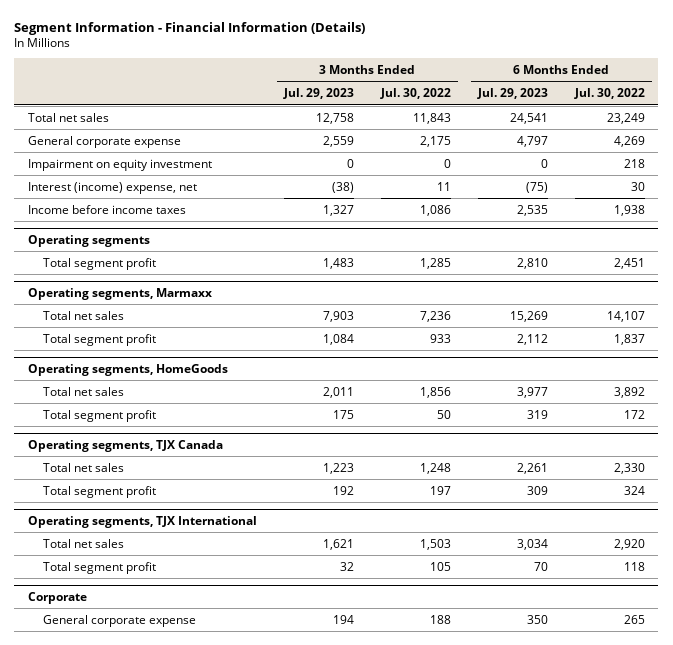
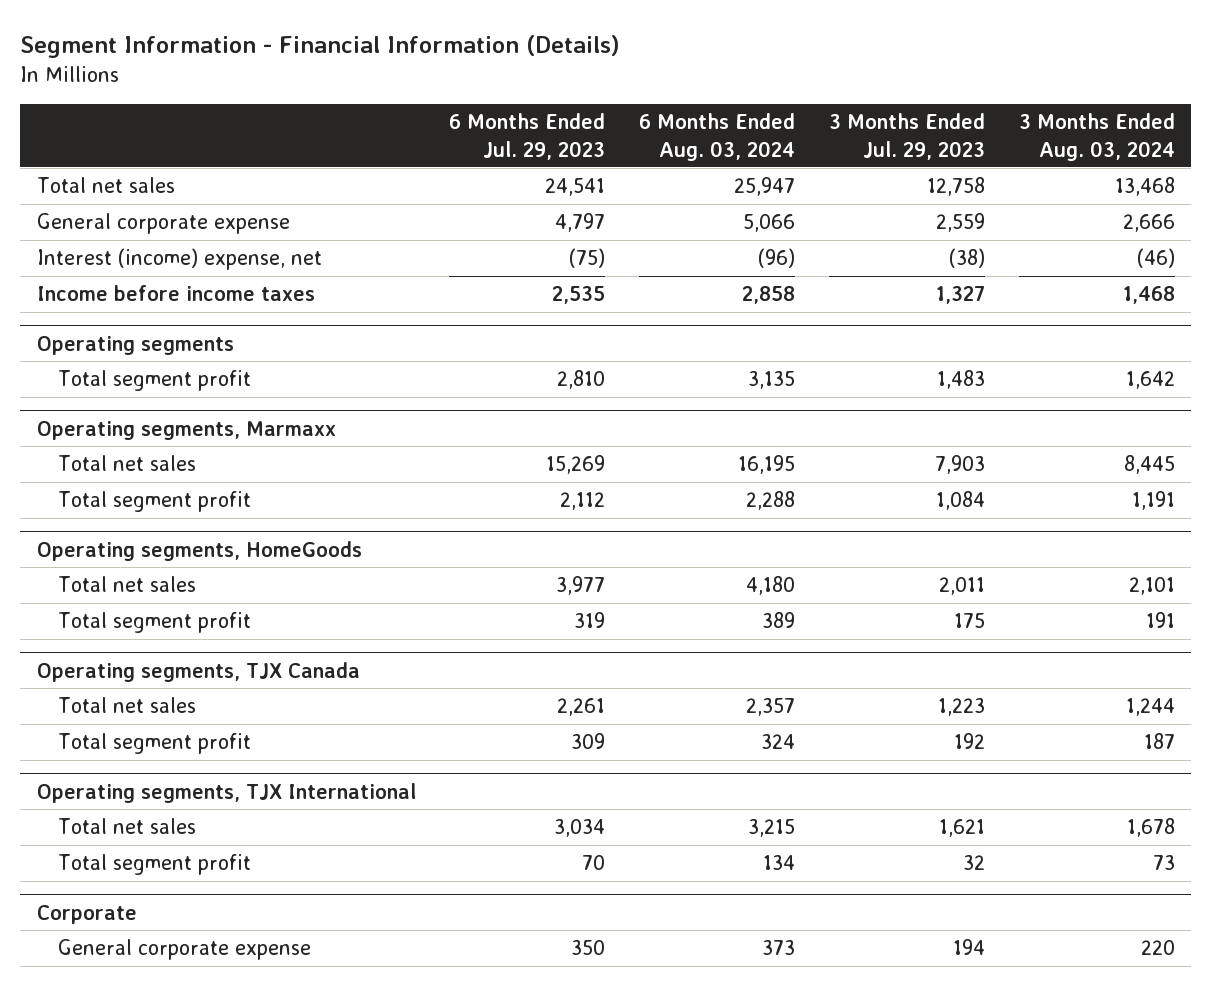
[379,88,451,100] Jul. 30, 2022 -> none
[573,88,645,100] Jul. 30, 2022 -> none
none -> [639,112,796,161] 6 Months Ended Aug. 03, 2024
none -> [1018,112,1175,161] 3 Months Ended Aug. 03, 2024
[27,158,212,171] Impairment on equity investment -> none

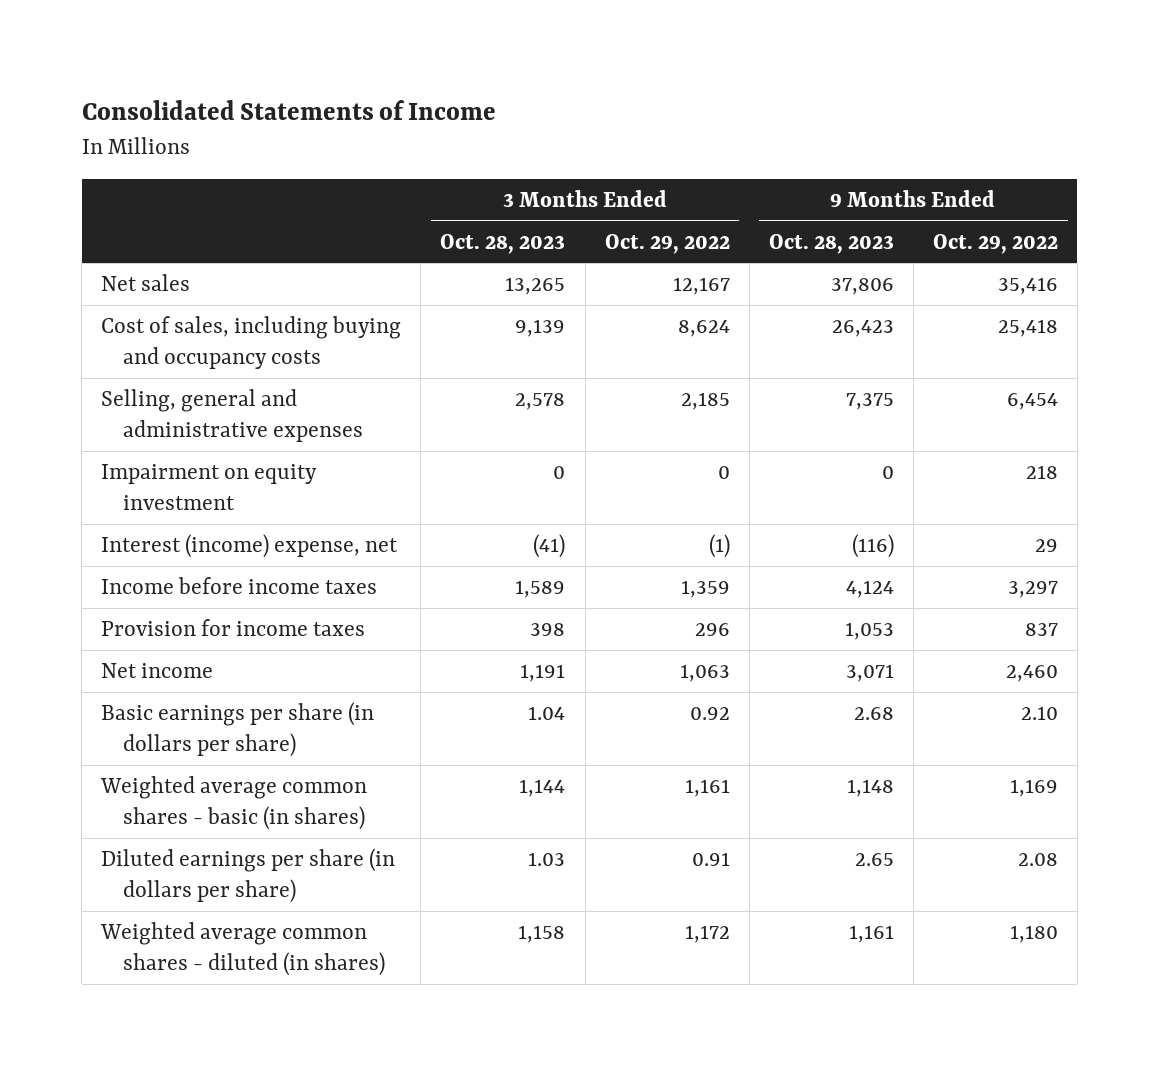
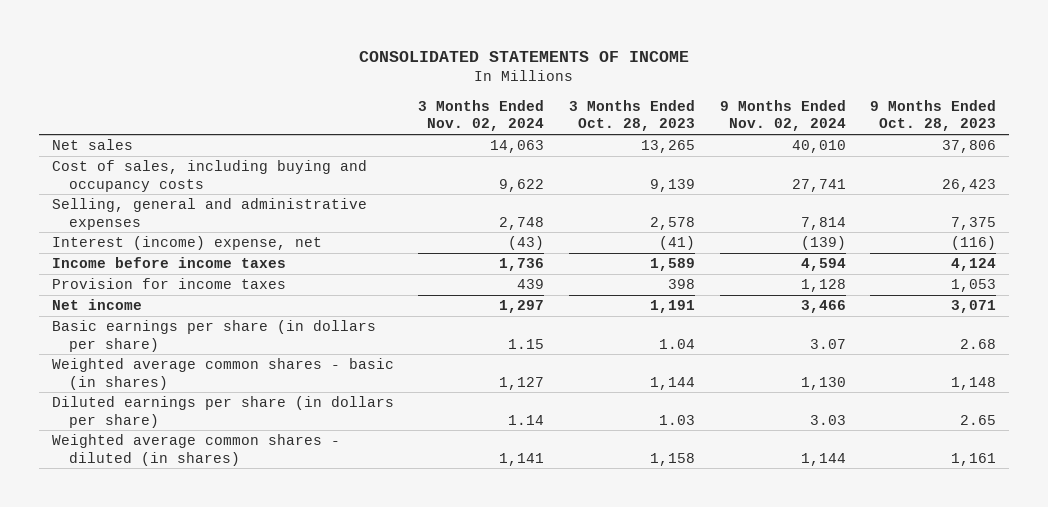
[81,100,496,121] Consolidated Statements of Income -> [359,50,690,62] CONSOLIDATED STATEMENTS OF INCOME
[604,233,730,254] Oct. 29, 2022 -> none
[932,233,1058,254] Oct. 29, 2022 -> none
none -> [418,99,545,132] 3 Months Ended Nov. 02, 2024
none -> [719,99,846,132] 9 Months Ended Nov. 02, 2024
[101,464,318,510] Impairment on equity investment -> none

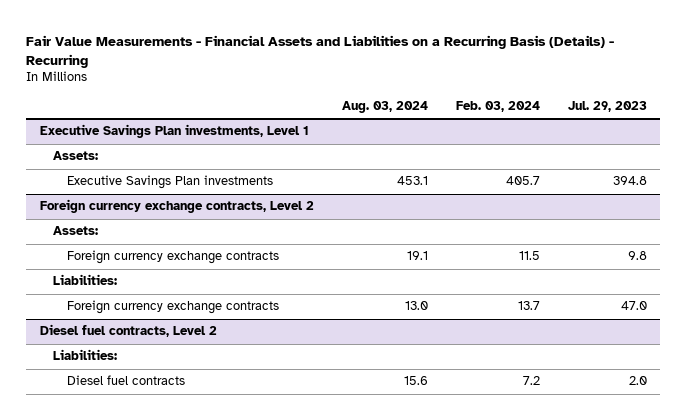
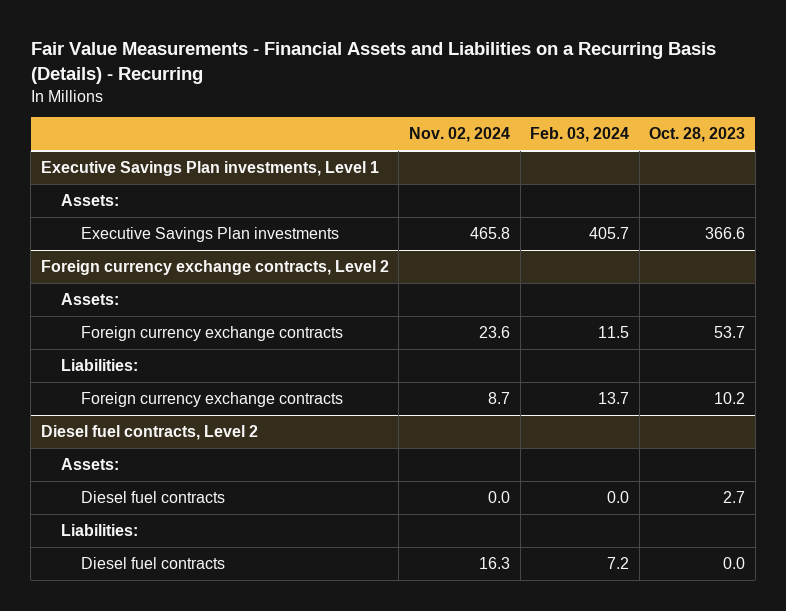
[342,101,429,114] Aug. 03, 2024 -> none
[567,101,647,113] Jul. 29, 2023 -> none
none -> [409,127,511,143] Nov. 02, 2024
none -> [649,127,746,143] Oct. 28, 2023
none -> [60,457,119,470] Assets:
none -> [80,490,225,503] Diesel fuel contracts

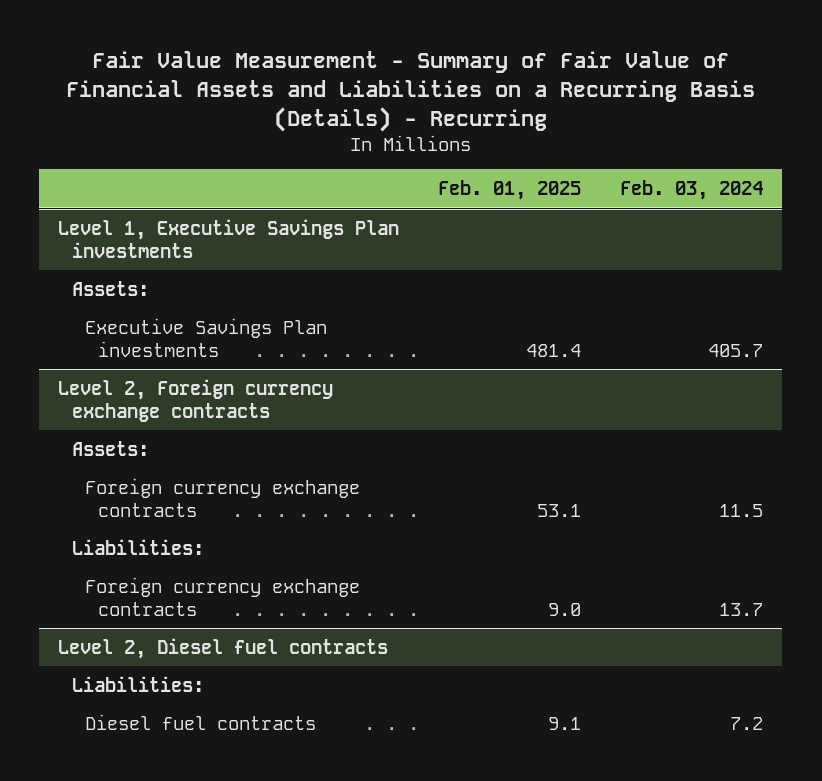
[30,42,716,85] Fair Value Measurements - Financial Assets and Liabilities on a Recurring Basis (Details) - Recurring -> [65,50,755,132] Fair Value Measurement - Summary of Fair Value of Financial Assets and Liabilities on a Recurring Basis (Details) - Recurring
[409,127,511,143] Nov. 02, 2024 -> none
[649,127,746,143] Oct. 28, 2023 -> none
none -> [438,180,582,201] Feb. 01, 2025
[40,160,379,176] Executive Savings Plan investments, Level 1 -> [58,218,400,258] Level 1, Executive Savings Plan investments
[40,259,389,275] Foreign currency exchange contracts, Level 2 -> [58,378,334,422] Level 2, Foreign currency exchange contracts
[60,457,119,470] Assets: -> none
[80,490,225,503] Diesel fuel contracts -> none
[40,424,258,440] Diesel fuel contracts, Level 2 -> [58,637,389,659] Level 2, Diesel fuel contracts

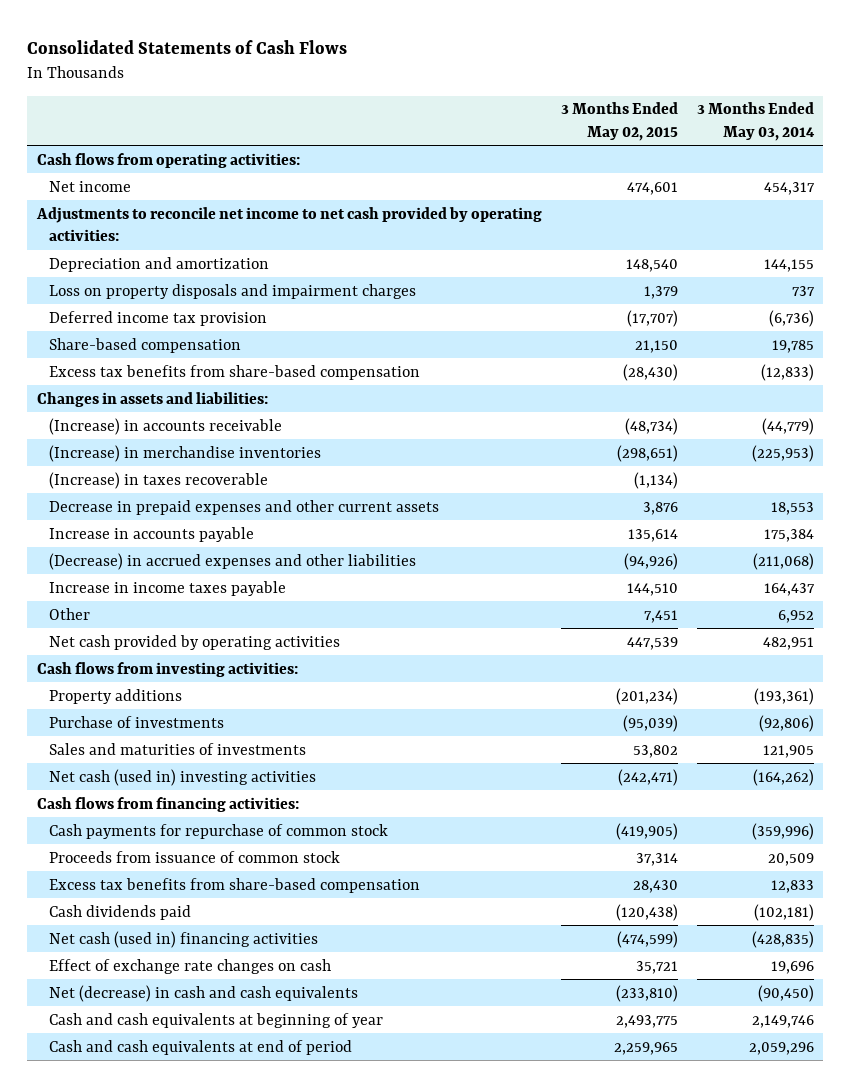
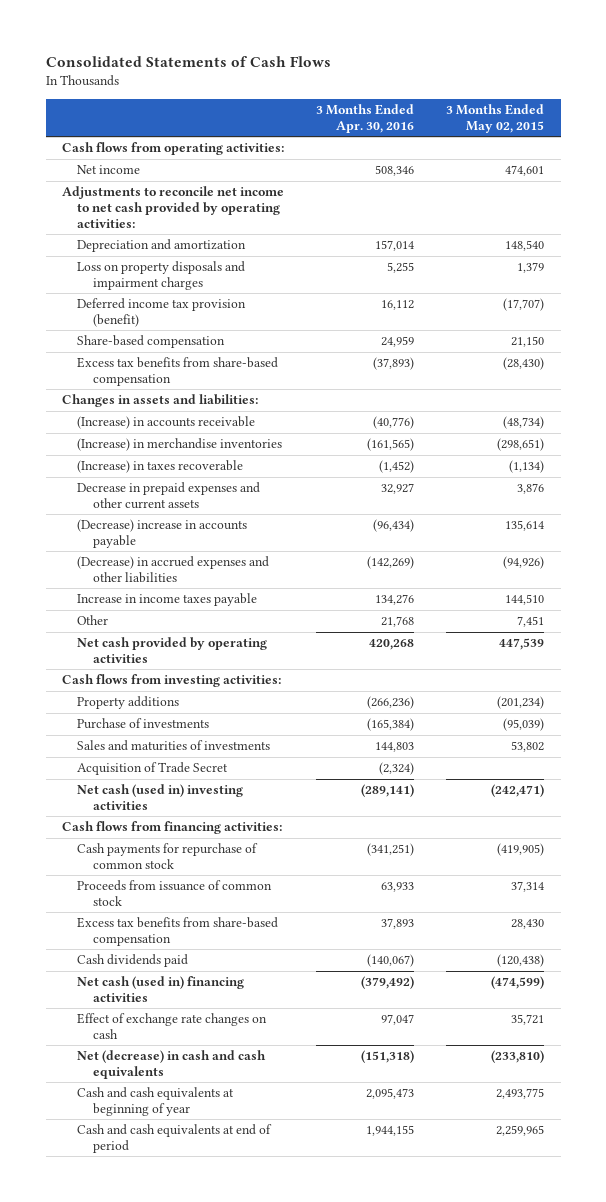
[696,102,815,141] 3 Months Ended May 03, 2014 -> none
none -> [316,103,415,133] 3 Months Ended Apr. 30, 2016
[49,310,268,326] Deferred income tax provision -> [77,298,247,328] Deferred income tax provision (benefit)
[49,526,255,542] Increase in accounts payable -> [77,519,248,549] (Decrease) increase in accounts payable
none -> [77,762,229,776] Acquisition of Trade Secret

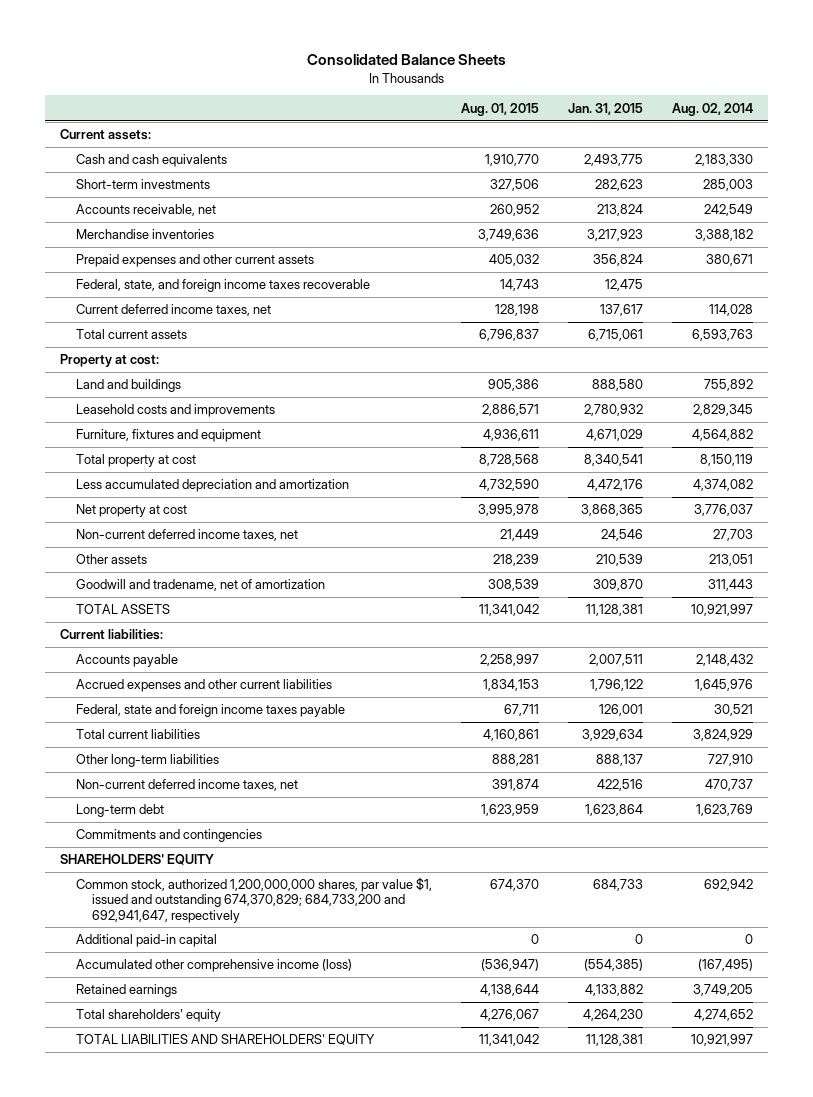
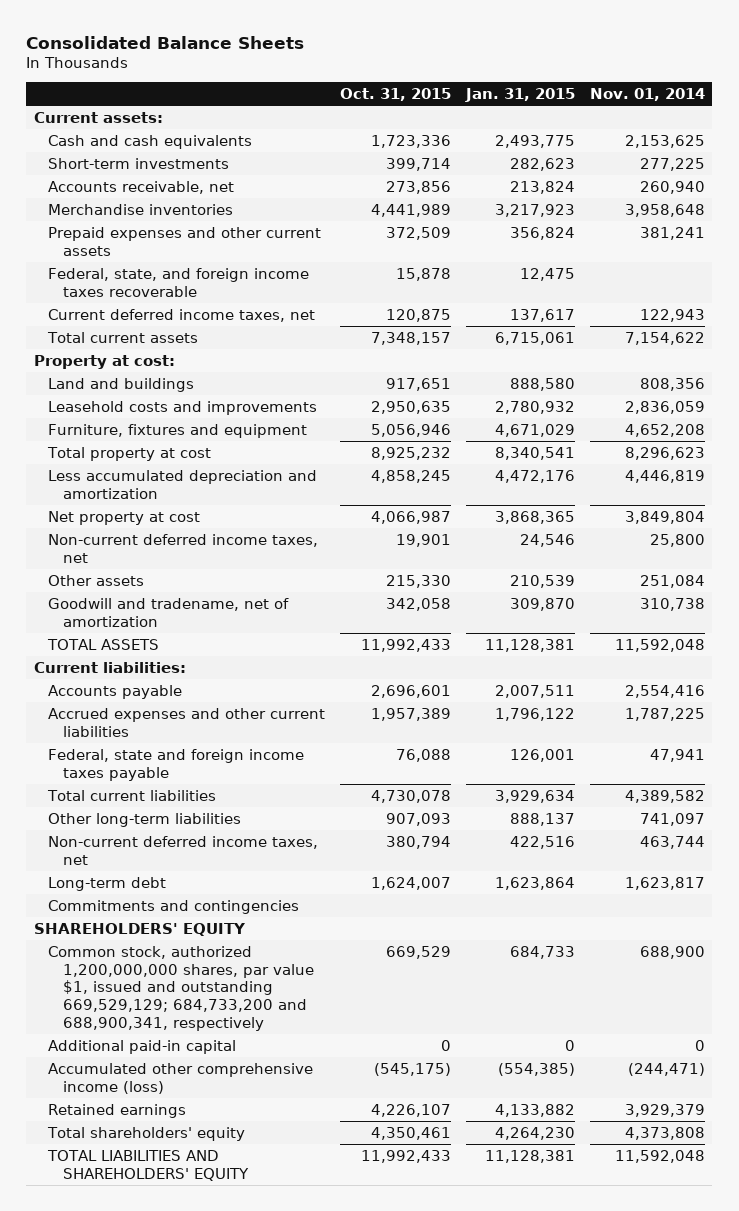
[461,102,540,116] Aug. 01, 2015 -> none
[672,102,754,116] Aug. 02, 2014 -> none
none -> [340,88,452,102] Oct. 31, 2015
none -> [589,88,705,102] Nov. 01, 2014
[75,877,432,923] Common stock, authorized 1,200,000,000 shares, par value $1, issued and outstanding 674,370,829; 684,733,200 and 692,941,647, respectively -> [48,945,314,1031] Common stock, authorized 1,200,000,000 shares, par value $1, issued and outstanding 669,529,129; 684,733,200 and 688,900,341, respectively

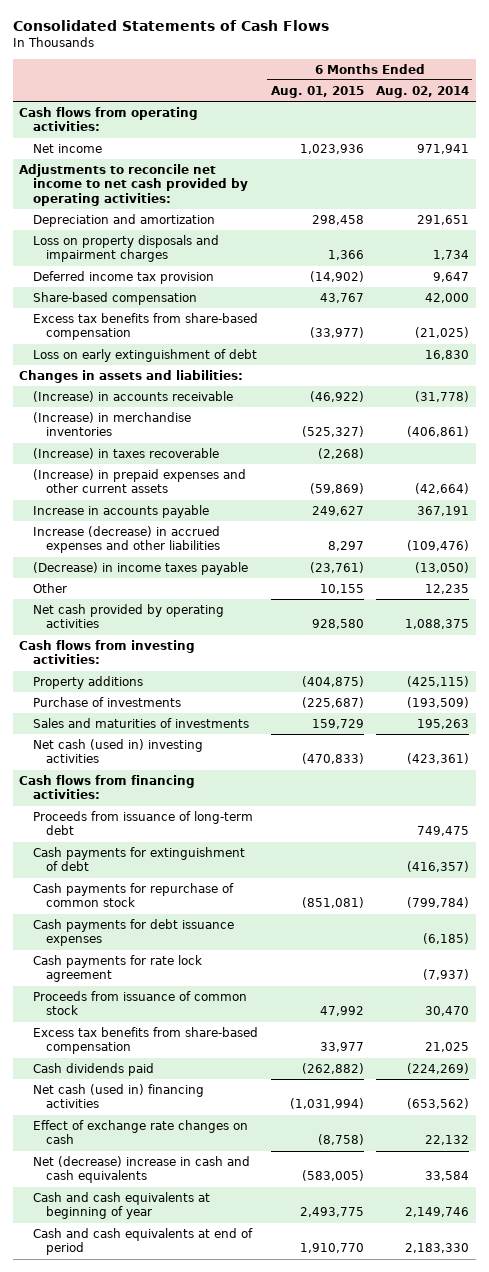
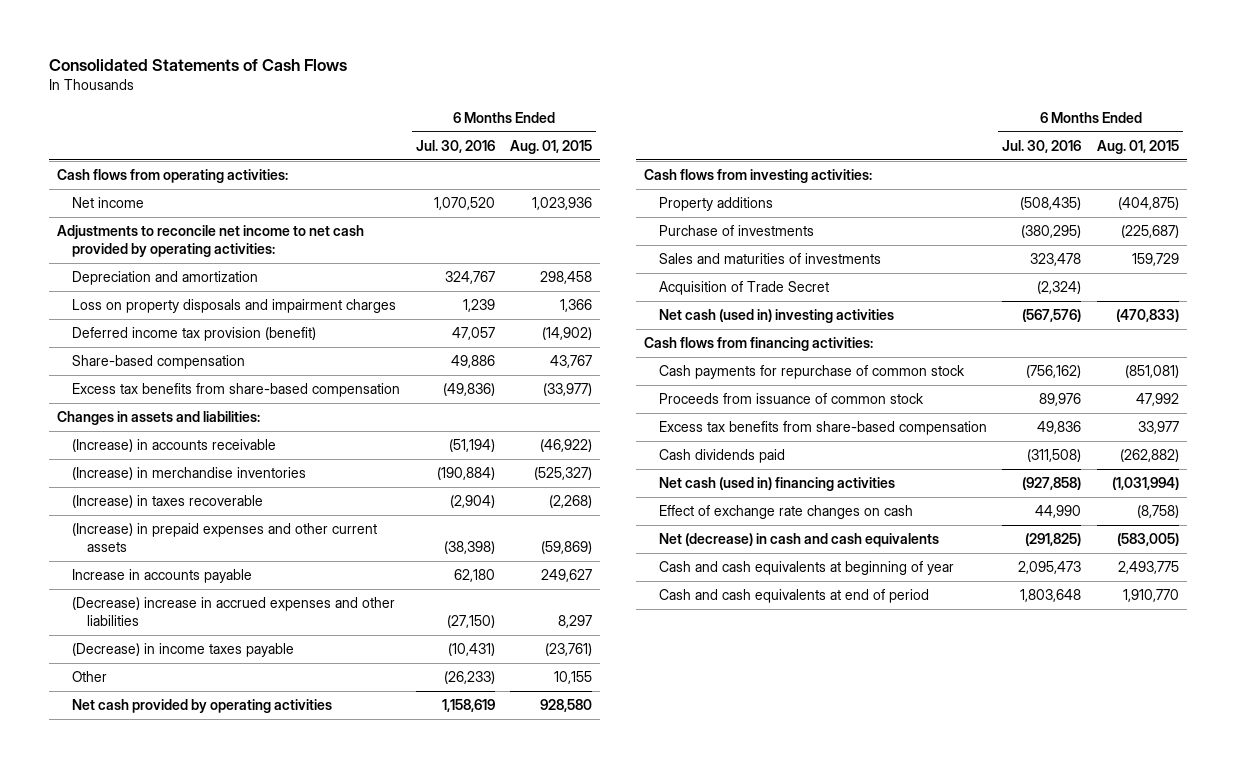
[376,85,470,98] Aug. 02, 2014 -> none
none -> [415,139,495,153] Jul. 30, 2016
[32,270,214,284] Deferred income tax provision -> [71,327,316,342] Deferred income tax provision (benefit)
[32,348,257,362] Loss on early extinguishment of debt -> none
[32,525,221,554] Increase (decrease) in accrued expenses and other liabilities -> [71,597,395,627] (Decrease) increase in accrued expenses and other liabilities
none -> [658,281,829,296] Acquisition of Trade Secret
[32,810,253,836] Proceeds from issuance of long-term debt -> none
[32,846,245,872] Cash payments for extinguishment of debt -> none
[32,918,234,947] Cash payments for debt issuance expenses -> none
[32,954,202,983] Cash payments for rate lock agreement -> none
[32,1155,250,1184] Net (decrease) increase in cash and cash equivalents -> [658,533,939,548] Net (decrease) in cash and cash equivalents

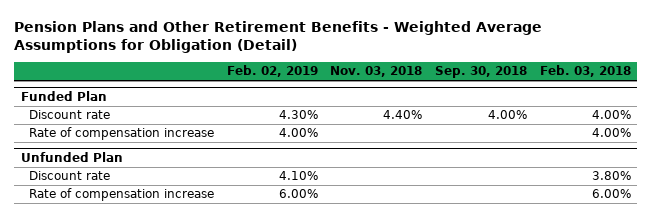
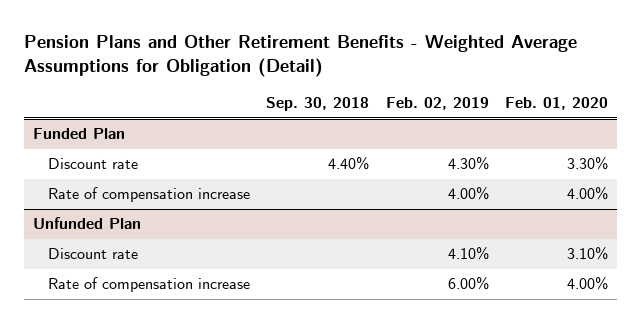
[330,66,423,78] Nov. 03, 2018 -> none
[539,65,631,78] Feb. 03, 2018 -> none
none -> [505,97,609,111] Feb. 01, 2020
[488,110,528,120] 4.00% -> [328,156,370,171] 4.40%

